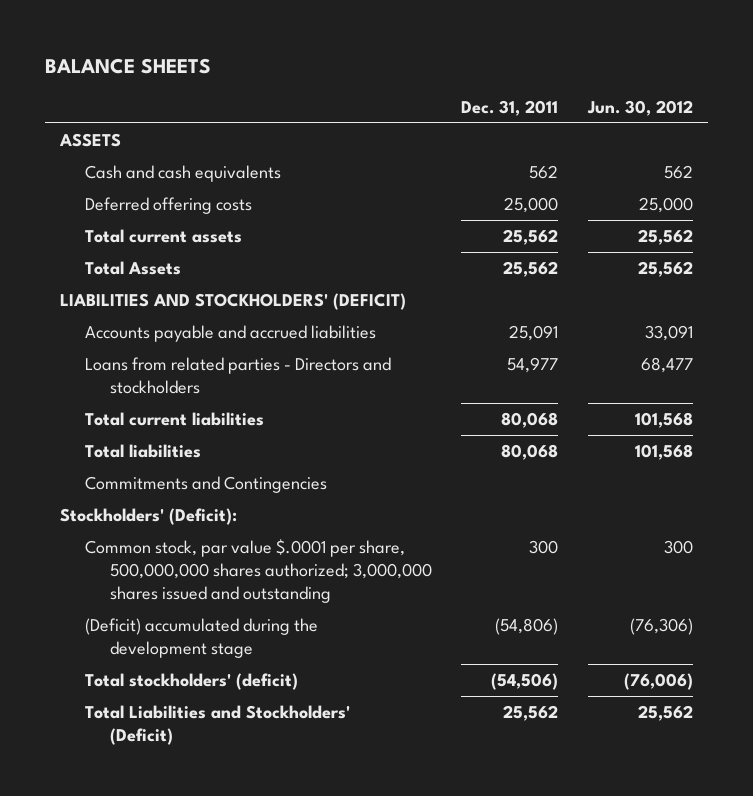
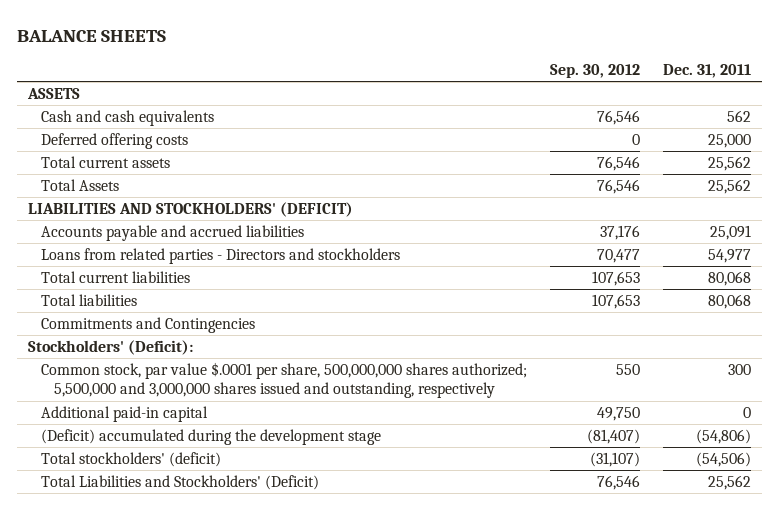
[587,99,694,116] Jun. 30, 2012 -> none
none -> [550,64,641,79] Sep. 30, 2012
[84,538,432,603] Common stock, par value $.0001 per share, 500,000,000 shares authorized; 3,000,000 shares issued and outstanding -> [41,362,528,399] Common stock, par value $.0001 per share, 500,000,000 shares authorized; 5,500,000 and 3,000,000 shares issued and outstanding, respectively
none -> [41,406,209,423] Additional paid-in capital

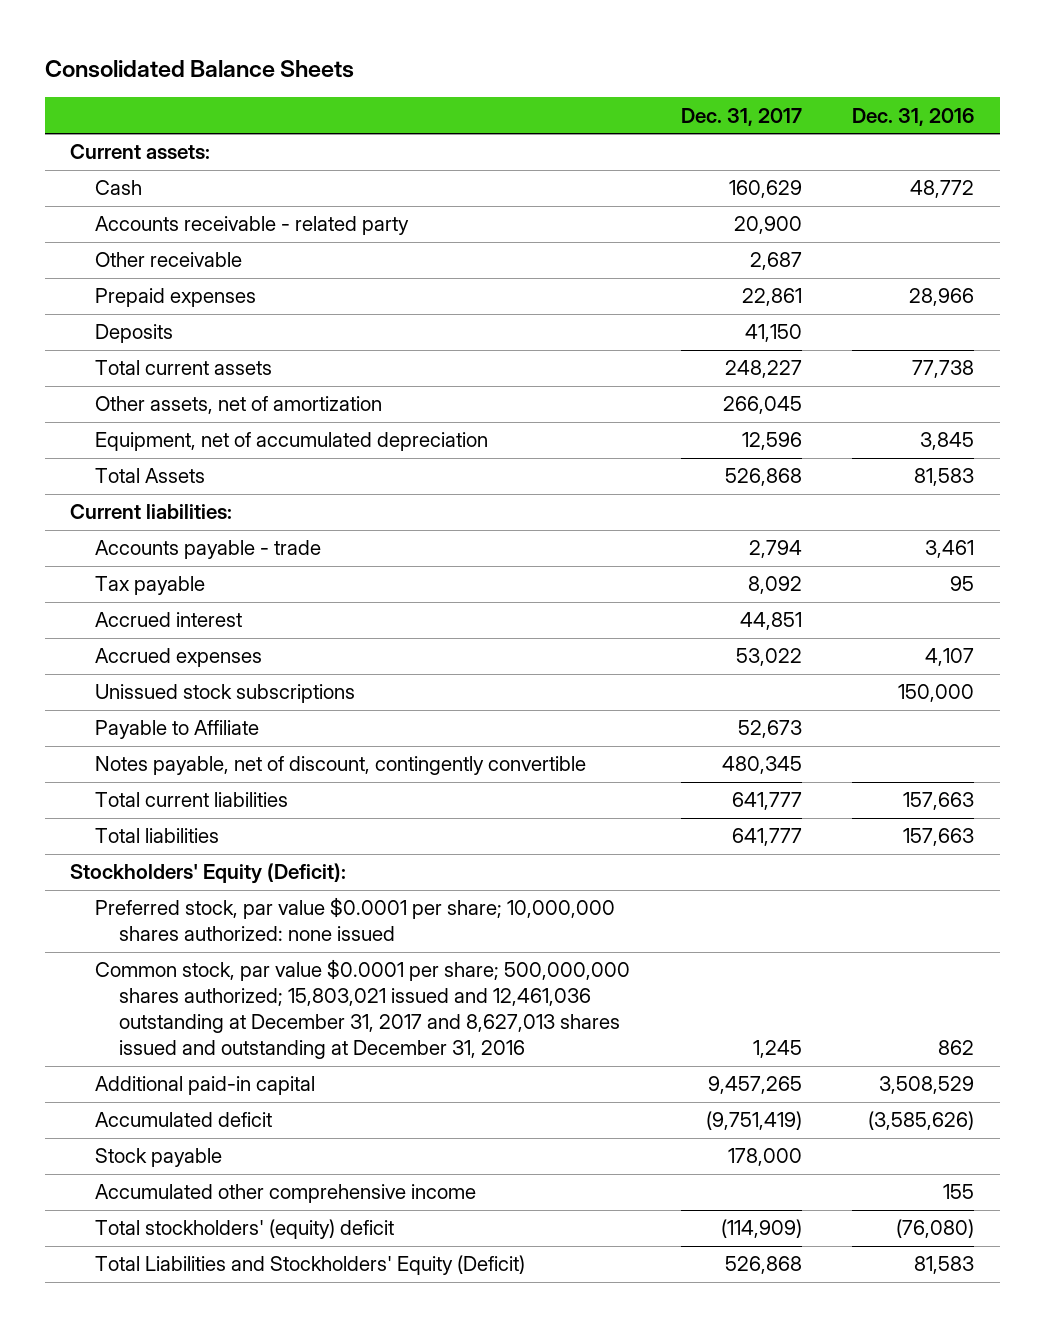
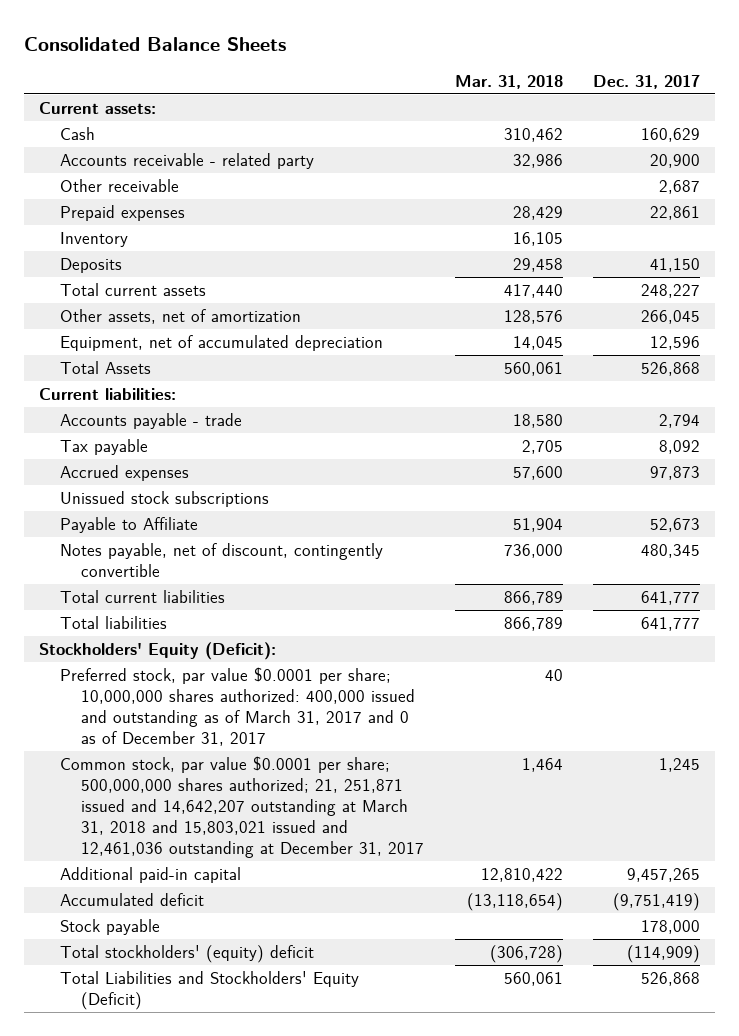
[852,107,975,126] Dec. 31, 2016 -> none
none -> [454,74,563,89] Mar. 31, 2018
none -> [60,231,129,247] Inventory
[94,612,242,628] Accrued interest -> none
[735,648,802,667] 53,022 -> [650,465,701,480] 97,873
[94,897,615,942] Preferred stock, par value $0.0001 per share; 10,000,000 shares authorized: none issued -> [60,666,416,746] Preferred stock, par value $0.0001 per share; 10,000,000 shares authorized: 400,000 issued and outstanding as of March 31, 2017 and 0 as of December 31, 2017
[94,959,630,1060] Common stock, par value $0.0001 per share; 500,000,000 shares authorized; 15,803,021 issued and 12,461,036 outstanding at December 31, 2017 and 8,627,013 shares issued and outstanding at December 31, 2016 -> [60,755,425,858] Common stock, par value $0.0001 per share; 500,000,000 shares authorized; 21, 251,871 issued and 14,642,207 outstanding at March 31, 2018 and 15,803,021 issued and 12,461,036 outstanding at December 31, 2017
[94,1184,476,1204] Accumulated other comprehensive income -> none

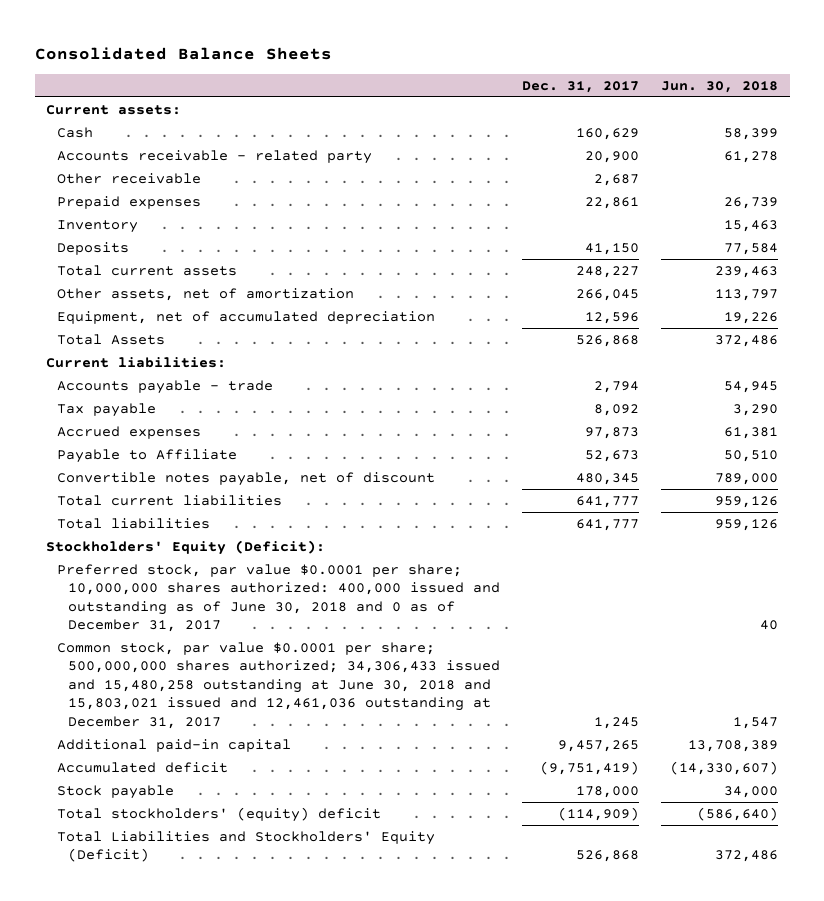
[454,74,563,89] Mar. 31, 2018 -> none
none -> [661,80,779,93] Jun. 30, 2018
[60,490,270,507] Unissued stock subscriptions -> none
[60,542,384,577] Notes payable, net of discount, contingently convertible -> [57,471,436,486] Convertible notes payable, net of discount
[60,666,416,746] Preferred stock, par value $0.0001 per share; 10,000,000 shares authorized: 400,000 issued and outstanding as of March 31, 2017 and 0 as of December 31, 2017 -> [57,563,501,633] Preferred stock, par value $0.0001 per share; 10,000,000 shares authorized: 400,000 issued and outstanding as of June 30, 2018 and 0 as of December 31, 2017
[60,755,425,858] Common stock, par value $0.0001 per share; 500,000,000 shares authorized; 21, 251,871 issued and 14,642,207 outstanding at March 31, 2018 and 15,803,021 issued and 12,461,036 outstanding at December 31, 2017 -> [57,641,501,729] Common stock, par value $0.0001 per share; 500,000,000 shares authorized; 34,306,433 issued and 15,480,258 outstanding at June 30, 2018 and 15,803,021 issued and 12,461,036 outstanding at December 31, 2017

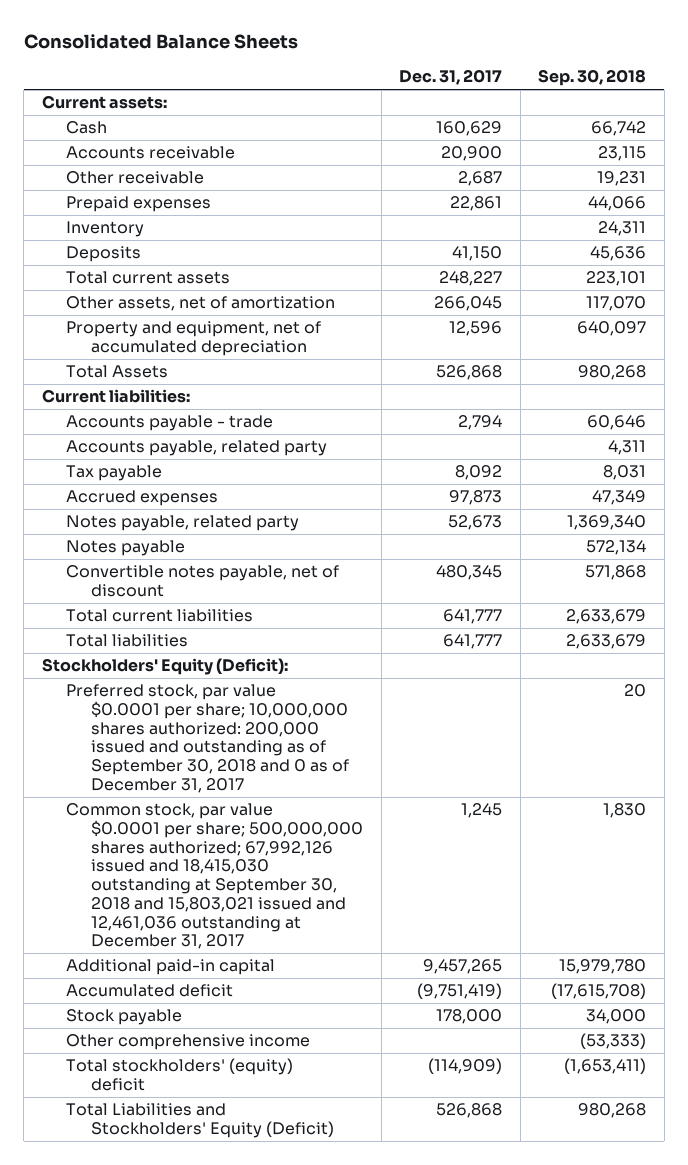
[661,80,779,93] Jun. 30, 2018 -> none
none -> [538,69,647,87] Sep. 30, 2018
[57,149,373,164] Accounts receivable - related party -> [66,146,236,160] Accounts receivable
[57,310,436,324] Equipment, net of accumulated depreciation -> [66,321,322,357] Property and equipment, net of accumulated depreciation
none -> [66,440,328,457] Accounts payable, related party
[57,448,238,463] Payable to Affiliate -> [66,515,300,532] Notes payable, related party
none -> [66,540,186,557] Notes payable
[57,563,501,633] Preferred stock, par value $0.0001 per share; 10,000,000 shares authorized: 400,000 issued and outstanding as of June 30, 2018 and 0 as of December 31, 2017 -> [66,684,350,793] Preferred stock, par value $0.0001 per share; 10,000,000 shares authorized: 200,000 issued and outstanding as of September 30, 2018 and 0 as of December 31, 2017
[57,641,501,729] Common stock, par value $0.0001 per share; 500,000,000 shares authorized; 34,306,433 issued and 15,480,258 outstanding at June 30, 2018 and 15,803,021 issued and 12,461,036 outstanding at December 31, 2017 -> [66,803,364,950] Common stock, par value $0.0001 per share; 500,000,000 shares authorized; 67,992,126 issued and 18,415,030 outstanding at September 30, 2018 and 15,803,021 issued and 12,461,036 outstanding at December 31, 2017
none -> [66,1034,311,1051] Other comprehensive income

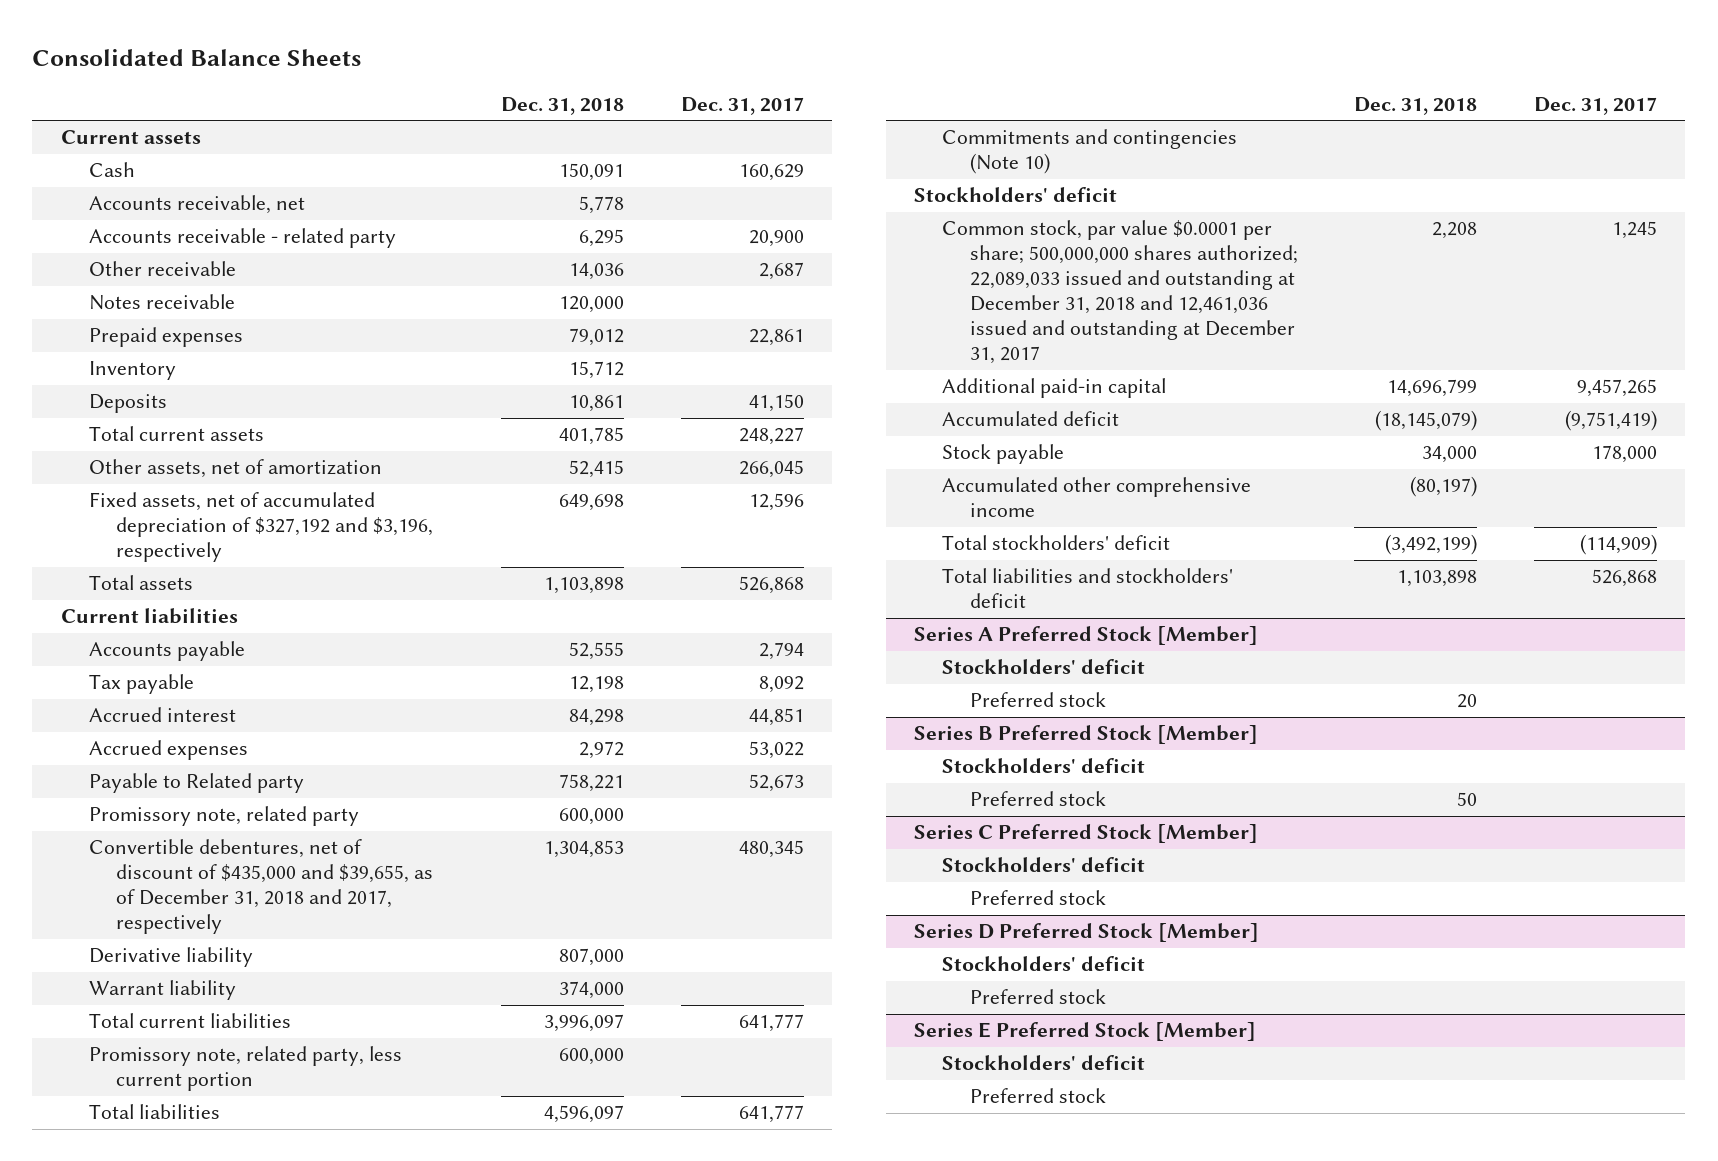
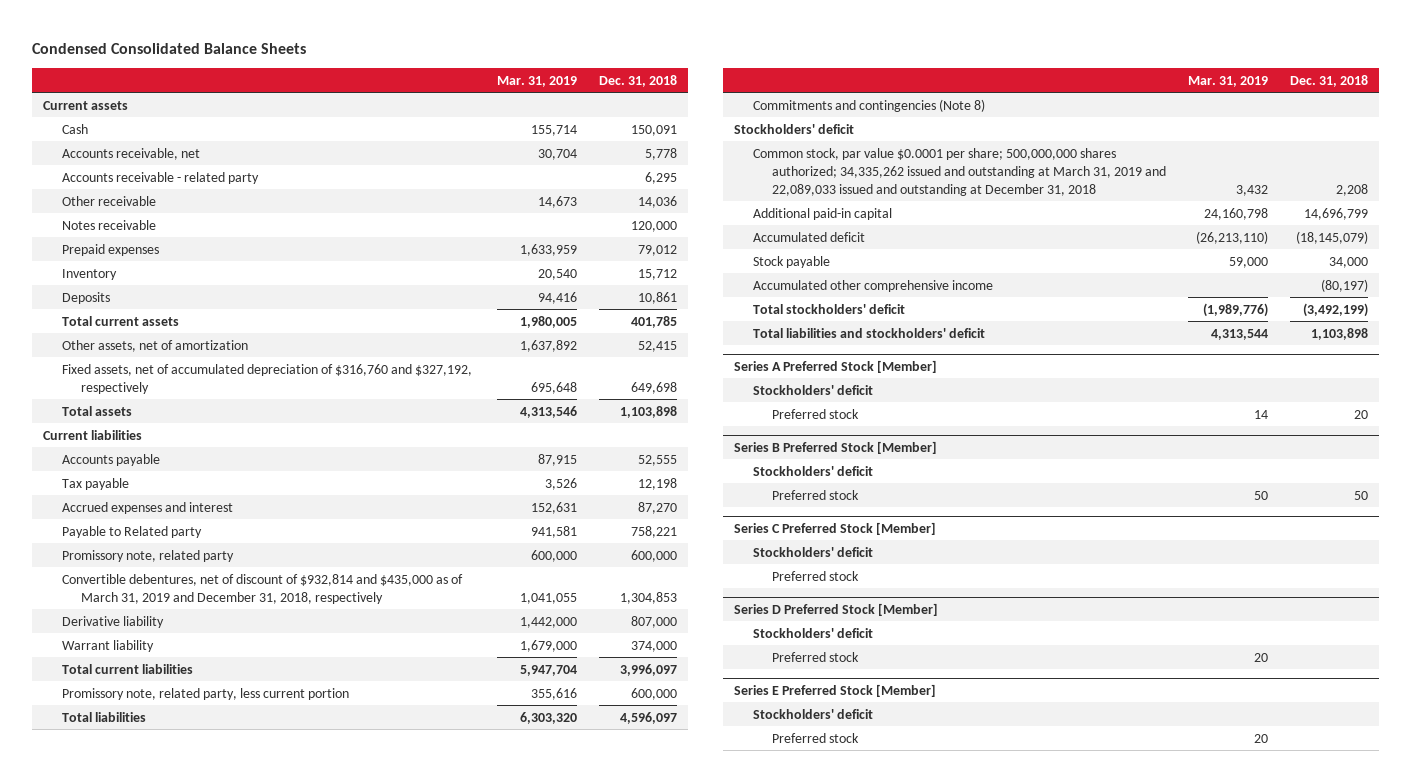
[32,48,362,66] Consolidated Balance Sheets -> [32,43,307,55] Condensed Consolidated Balance Sheets
[680,96,804,115] Dec. 31, 2017 -> none
none -> [497,75,578,87] Mar. 31, 2019
[88,492,434,563] Fixed assets, net of accumulated depreciation of $327,192 and $3,196, respectively -> [62,363,473,394] Fixed assets, net of accumulated depreciation of $316,760 and $327,192, respectively
[88,707,236,723] Accrued interest -> none
[88,740,248,761] Accrued expenses -> [62,501,234,514] Accrued expenses and interest
[579,741,625,760] 2,972 -> [638,501,678,514] 87,270
[88,839,434,935] Convertible debentures, net of discount of $435,000 and $39,655, as of December 31, 2018 and 2017, respectively -> [62,573,464,604] Convertible debentures, net of discount of $932,814 and $435,000 as of March 31, 2019 and December 31, 2018, respectively
[942,129,1238,175] Commitments and contingencies (Note 10) -> [752,98,985,112] Commitments and contingencies (Note 8)
[942,220,1298,365] Common stock, par value $0.0001 per share; 500,000,000 shares authorized; 22,089,033 issued and outstanding at December 31, 2018 and 12,461,036 issued and outstanding at December 31, 2017 -> [752,147,1166,196] Common stock, par value $0.0001 per share; 500,000,000 shares authorized; 34,335,262 issued and outstanding at March 31, 2019 and 22,089,033 issued and outstanding at December 31, 2018

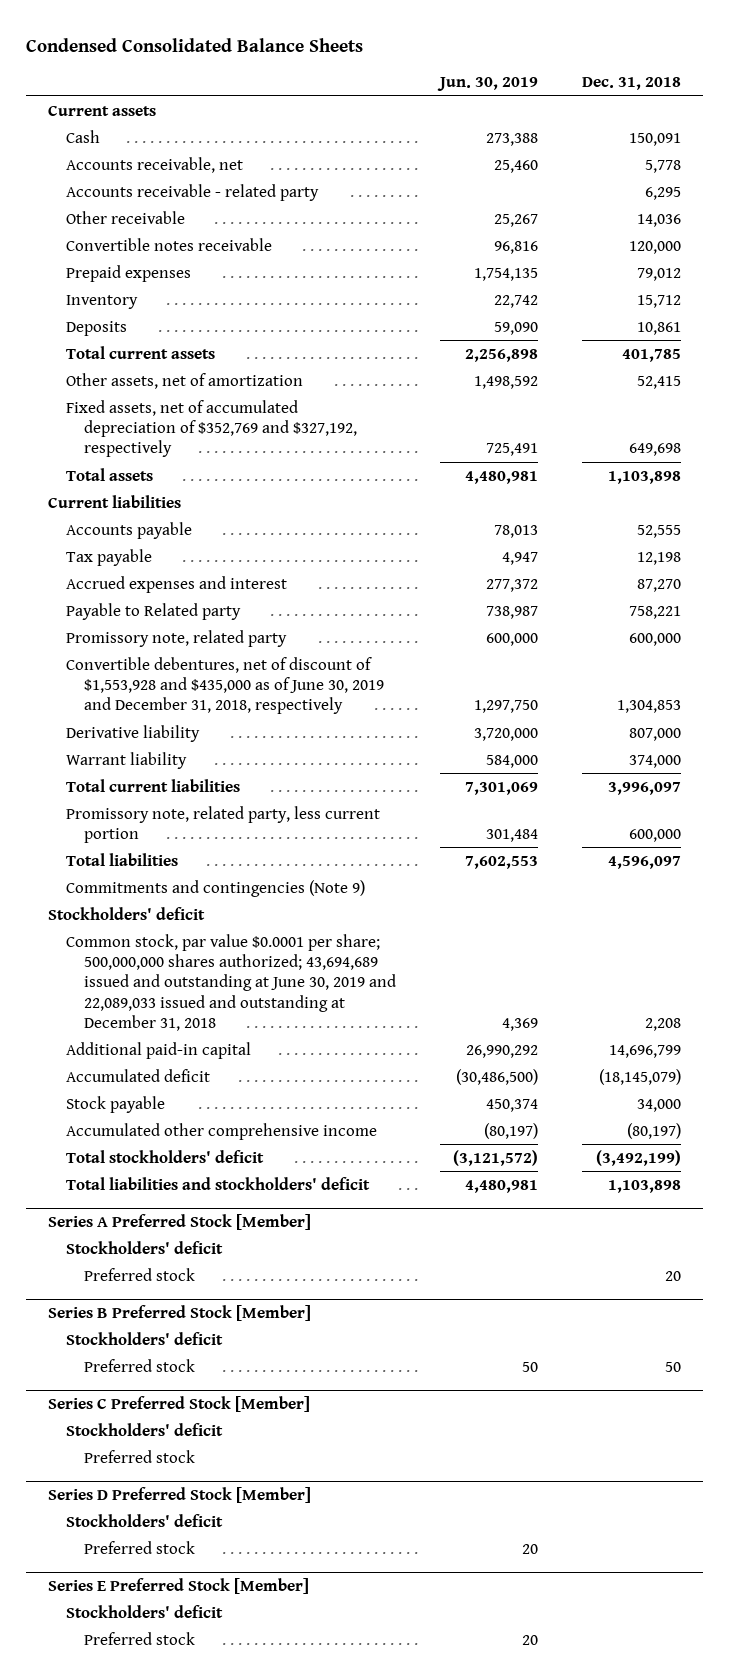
[497,75,578,87] Mar. 31, 2019 -> none
none -> [437,77,539,92] Jun. 30, 2019
[62,219,157,230] Notes receivable -> [66,237,273,251] Convertible notes receivable
[62,363,473,394] Fixed assets, net of accumulated depreciation of $316,760 and $327,192, respectively -> [66,399,358,458] Fixed assets, net of accumulated depreciation of $352,769 and $327,192, respectively
[62,573,464,604] Convertible debentures, net of discount of $932,814 and $435,000 as of March 31, 2019 and December 31, 2018, respectively -> [66,656,385,715] Convertible debentures, net of discount of $1,553,928 and $435,000 as of June 30, 2019 and December 31, 2018, respectively
[752,98,985,112] Commitments and contingencies (Note 8) -> [66,879,366,897] Commitments and contingencies (Note 9)
[752,147,1166,196] Common stock, par value $0.0001 per share; 500,000,000 shares authorized; 34,335,262 issued and outstanding at March 31, 2019 and 22,089,033 issued and outstanding at December 31, 2018 -> [66,933,397,1032] Common stock, par value $0.0001 per share; 500,000,000 shares authorized; 43,694,689 issued and outstanding at June 30, 2019 and 22,089,033 issued and outstanding at December 31, 2018

